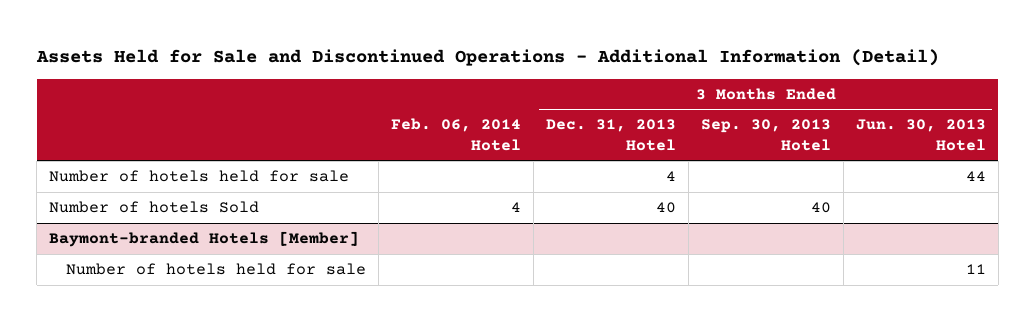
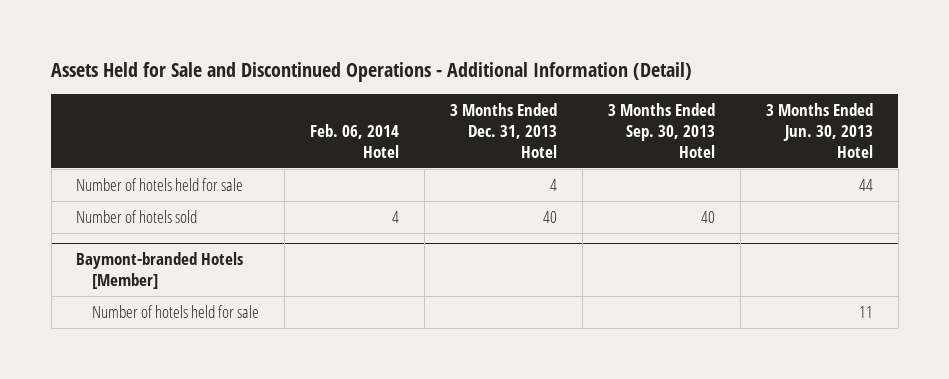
[49,201,260,214] Number of hotels Sold -> [76,210,198,224] Number of hotels sold

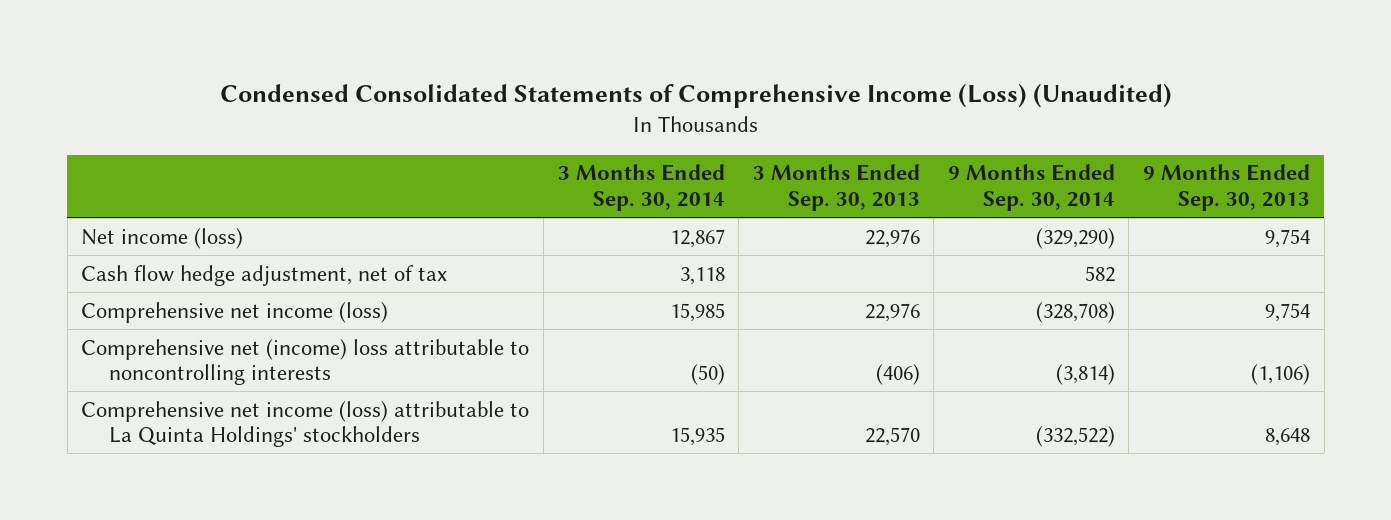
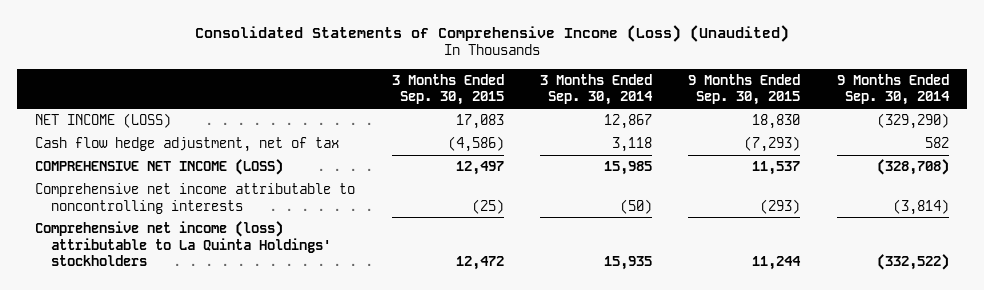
[219,83,1172,109] Condensed Consolidated Statements of Comprehensive Income (Loss) (Unaudited) -> [194,24,789,42] Consolidated Statements of Comprehensive Income (Loss) (Unaudited)
[752,164,920,212] 3 Months Ended Sep. 30, 2013 -> none
[1143,164,1311,212] 9 Months Ended Sep. 30, 2013 -> none
none -> [391,73,504,106] 3 Months Ended Sep. 30, 2015
none -> [688,73,801,106] 9 Months Ended Sep. 30, 2015
[81,227,244,249] Net income (loss) -> [35,113,172,129] NET INCOME (LOSS)
[81,301,389,323] Comprehensive net income (loss) -> [35,159,284,176] COMPREHENSIVE NET INCOME (LOSS)
[81,338,530,386] Comprehensive net (income) loss attributable to noncontrolling interests -> [35,183,356,214] Comprehensive net income attributable to noncontrolling interests

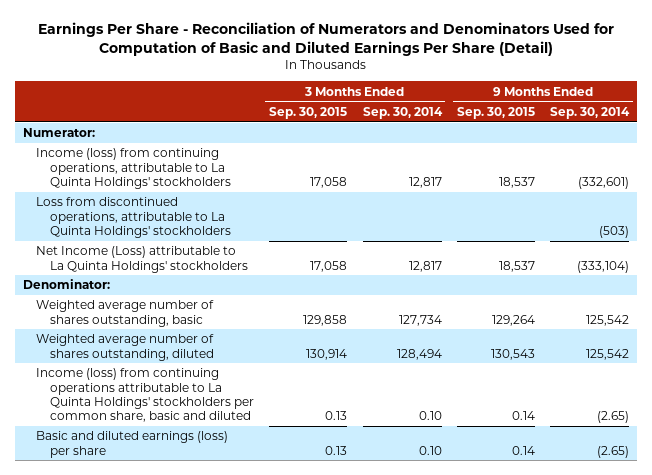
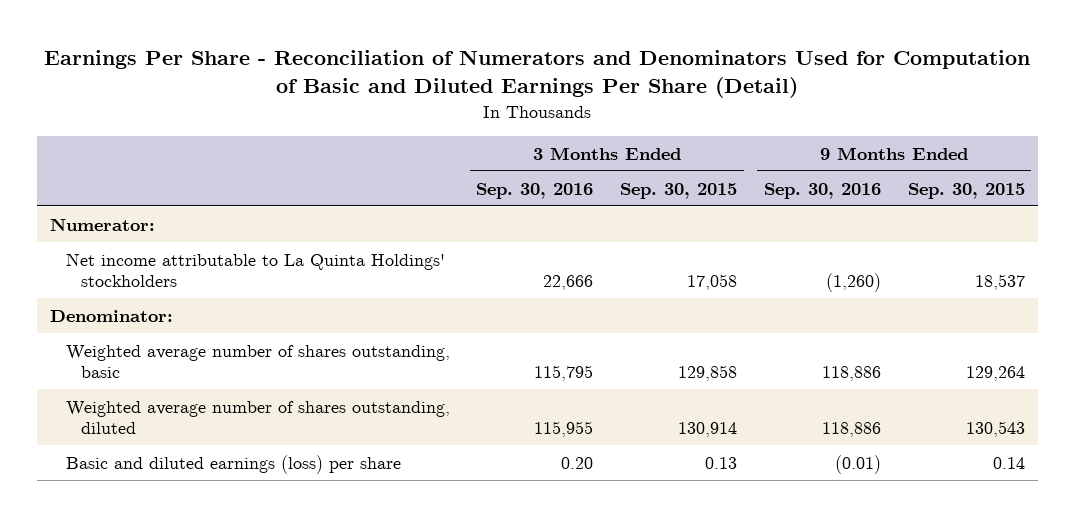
[362,106,443,119] Sep. 30, 2014 -> none
[550,106,631,119] Sep. 30, 2014 -> none
none -> [476,182,594,199] Sep. 30, 2016
none -> [763,182,881,199] Sep. 30, 2016
[36,148,231,189] Income (loss) from continuing operations, attributable to La Quinta Holdings' stockholders -> none
[36,197,231,238] Loss from discontinued operations, attributable to La Quinta Holdings' stockholders -> none
[36,246,248,273] Net Income (Loss) attributable to La Quinta Holdings' stockholders -> [65,252,445,288] Net income attributable to La Quinta Holdings' stockholders
[36,368,254,422] Income (loss) from continuing operations attributable to La Quinta Holdings' stockholders per common share, basic and diluted -> none

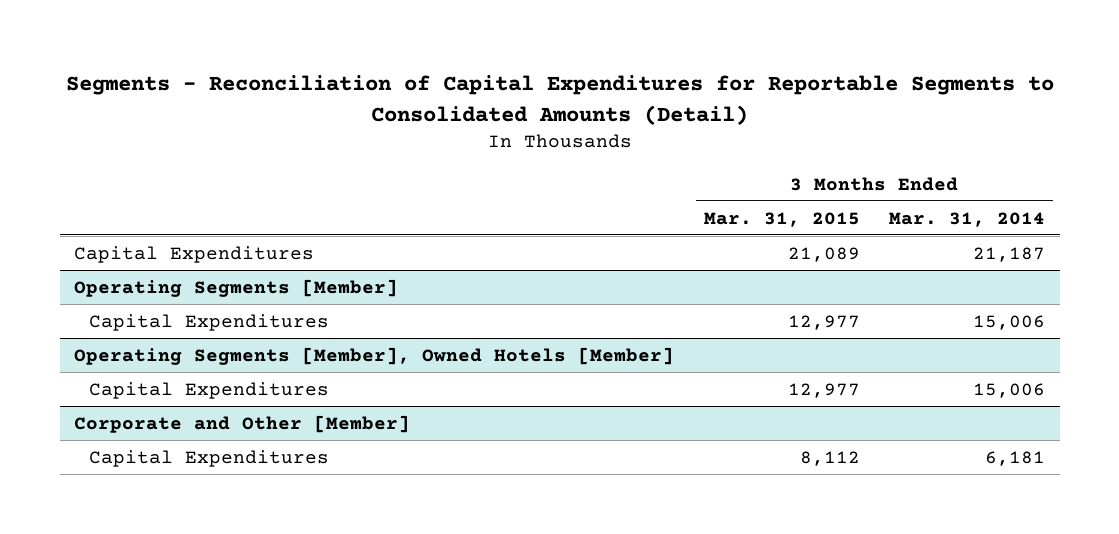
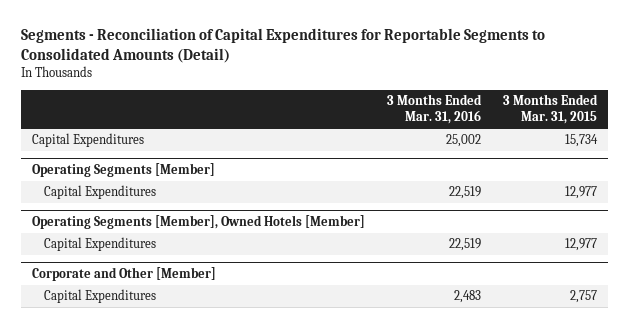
[889,211,1046,227] Mar. 31, 2014 -> none
none -> [386,94,482,125] 3 Months Ended Mar. 31, 2016
[787,246,860,262] 21,089 -> [564,134,598,148] 15,734
[799,450,860,466] 8,112 -> [569,290,597,304] 2,757

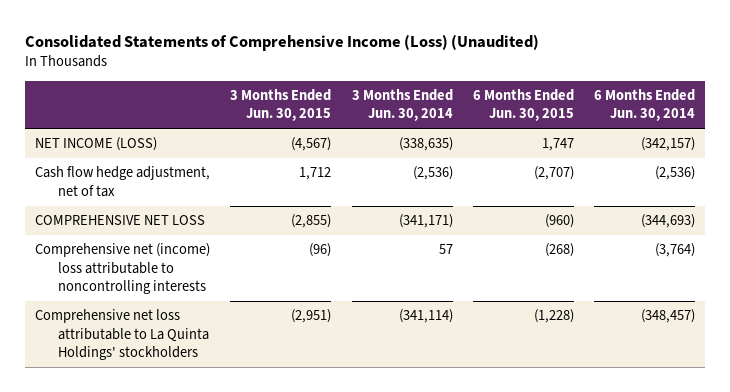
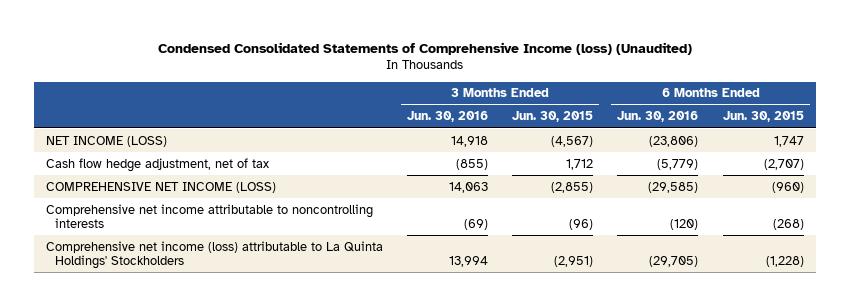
[24,34,539,52] Consolidated Statements of Comprehensive Income (Loss) (Unaudited) -> [157,41,692,55] Condensed Consolidated Statements of Comprehensive Income (loss) (Unaudited)
[351,88,453,122] 3 Months Ended Jun. 30, 2014 -> none
[594,88,696,122] 6 Months Ended Jun. 30, 2014 -> none
none -> [407,111,489,123] Jun. 30, 2016
none -> [617,111,699,123] Jun. 30, 2016
[35,215,206,226] COMPREHENSIVE NET LOSS -> [45,181,276,193] COMPREHENSIVE NET INCOME (LOSS)
[35,243,211,295] Comprehensive net (income) loss attributable to noncontrolling interests -> [45,203,373,228] Comprehensive net income attributable to noncontrolling interests
[35,309,209,361] Comprehensive net loss attributable to La Quinta Holdings' stockholders -> [45,240,383,269] Comprehensive net income (loss) attributable to La Quinta Holdings' Stockholders

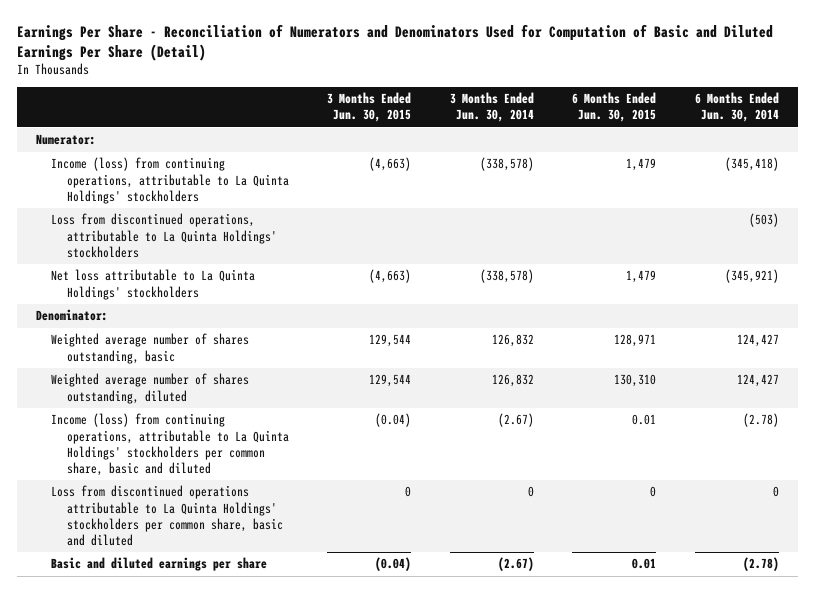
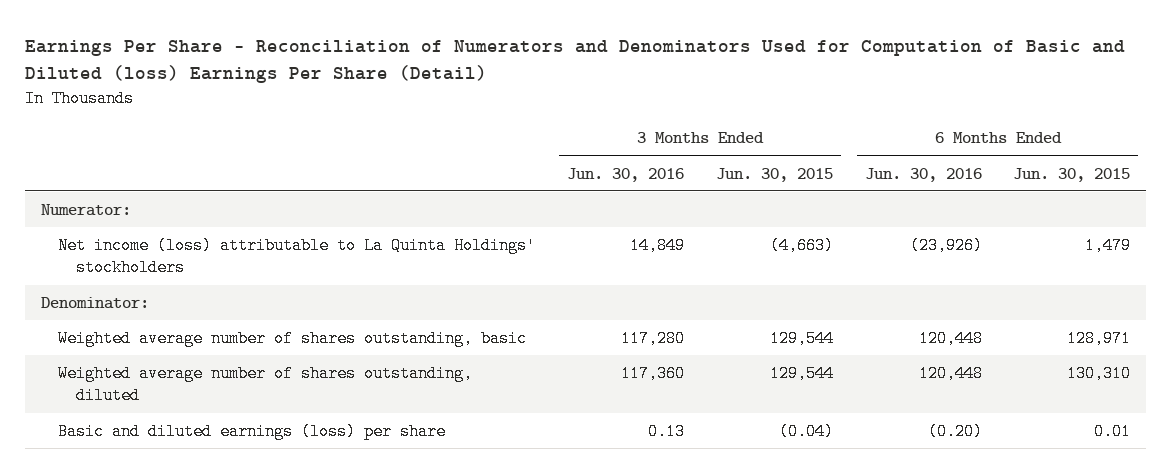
[16,23,773,61] Earnings Per Share - Reconciliation of Numerators and Denominators Used for Computation of Basic and Diluted Earnings Per Share (Detail) -> [25,40,1126,84] Earnings Per Share - Reconciliation of Numerators and Denominators Used for Computation of Basic and Diluted (loss) Earnings Per Share (Detail)
[449,92,534,123] 3 Months Ended Jun. 30, 2014 -> none
[694,92,779,123] 6 Months Ended Jun. 30, 2014 -> none
none -> [567,167,685,182] Jun. 30, 2016
none -> [864,167,982,182] Jun. 30, 2016
[51,157,289,204] Income (loss) from continuing operations, attributable to La Quinta Holdings' stockholders -> none
[51,213,277,258] Loss from discontinued operations, attributable to La Quinta Holdings' stockholders -> none
[51,269,256,300] Net loss attributable to La Quinta Holdings' stockholders -> [58,236,537,277] Net income (loss) attributable to La Quinta Holdings' stockholders
[51,413,289,476] Income (loss) from continuing operations, attributable to La Quinta Holdings' stockholders per common share, basic and diluted -> none
[51,485,283,546] Loss from discontinued operations attributable to La Quinta Holdings' stockholders per common share, basic and diluted -> none
[51,557,268,572] Basic and diluted earnings per share -> [58,422,447,440] Basic and diluted earnings (loss) per share

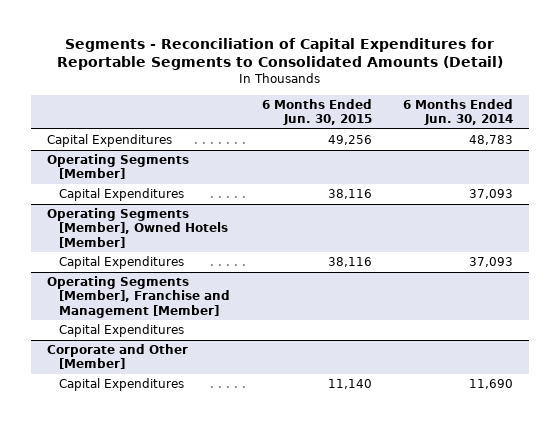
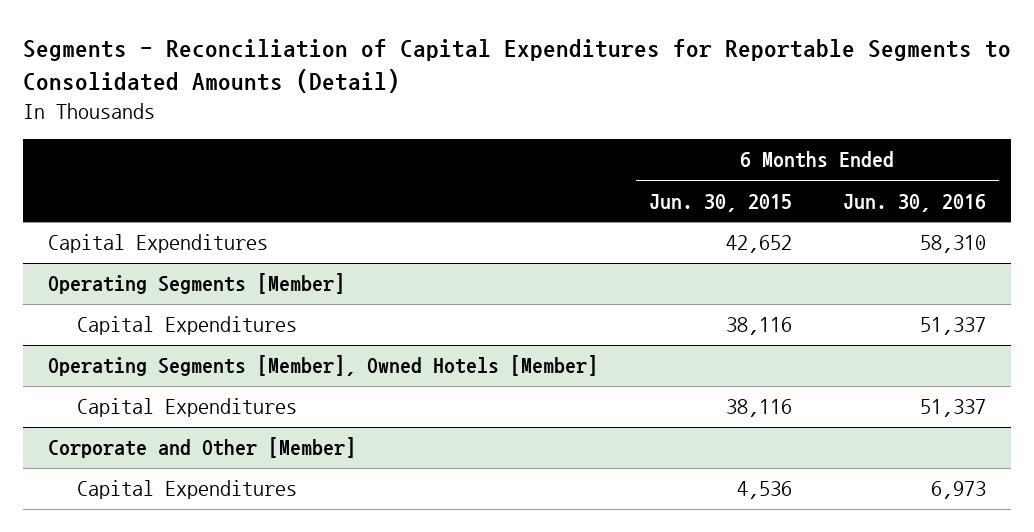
[403,98,514,125] 6 Months Ended Jun. 30, 2014 -> none
none -> [842,193,986,212] Jun. 30, 2016
[327,135,372,146] 49,256 -> [726,235,793,254] 42,652
[46,276,230,318] Operating Segments [Member], Franchise and Management [Member] -> none
[58,324,184,338] Capital Expenditures -> none
[327,379,372,390] 11,140 -> [737,481,793,500] 4,536

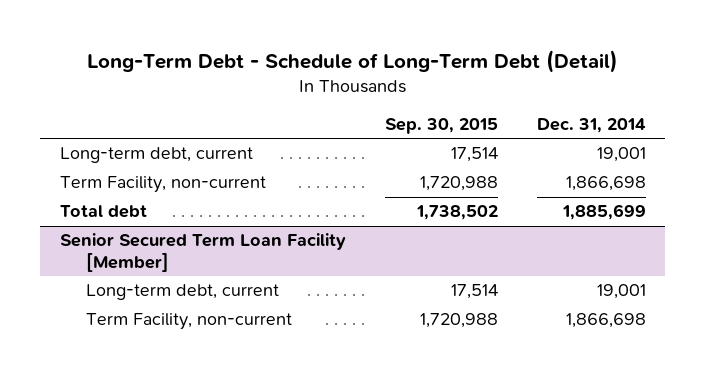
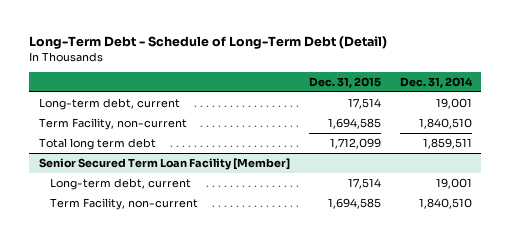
[384,117,498,134] Sep. 30, 2015 -> none
none -> [308,77,381,89] Dec. 31, 2015
[565,176,646,192] 1,866,698 -> [418,117,472,129] 1,840,510
[59,205,147,219] Total debt -> [38,137,156,150] Total long term debt
[561,204,646,221] 1,885,699 -> [422,137,472,149] 1,859,511
[565,313,646,329] 1,866,698 -> [418,197,472,209] 1,840,510

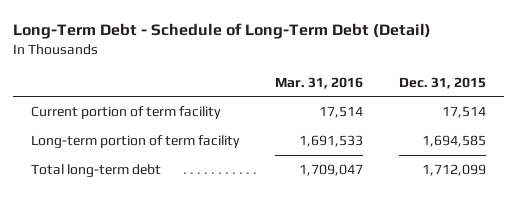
[399,77,473,89] Dec. 31, 2014 -> none
none -> [274,76,363,89] Mar. 31, 2016
[38,157,290,170] Senior Secured Term Loan Facility [Member] -> none
[49,177,191,190] Long-term debt, current -> none
[49,197,198,210] Term Facility, non-current -> none
[38,97,180,110] Long-term debt, current -> [31,105,222,119] Current portion of term facility
[38,117,187,130] Term Facility, non-current -> [31,134,241,149] Long-term portion of term facility
[38,137,156,150] Total long term debt -> [31,163,162,178] Total long-term debt

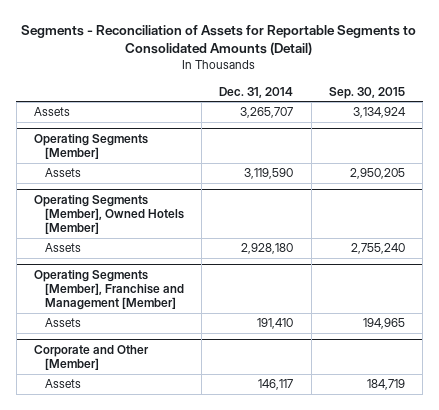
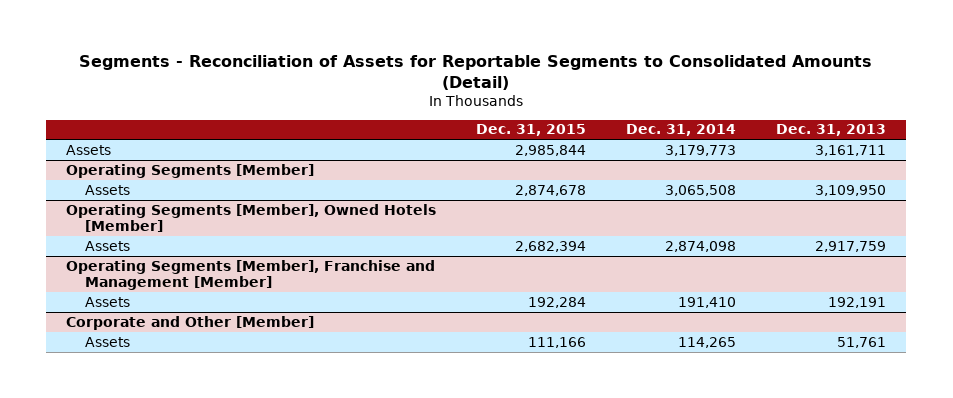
[328,86,405,99] Sep. 30, 2015 -> none
none -> [476,124,587,137] Dec. 31, 2015
none -> [776,124,887,137] Dec. 31, 2013
[240,107,294,119] 3,265,707 -> [665,144,737,156] 3,179,773
[244,168,294,180] 3,119,590 -> [665,184,737,196] 3,065,508
[241,243,294,255] 2,928,180 -> [665,240,737,252] 2,874,098
[258,379,294,391] 146,117 -> [678,336,737,348] 114,265

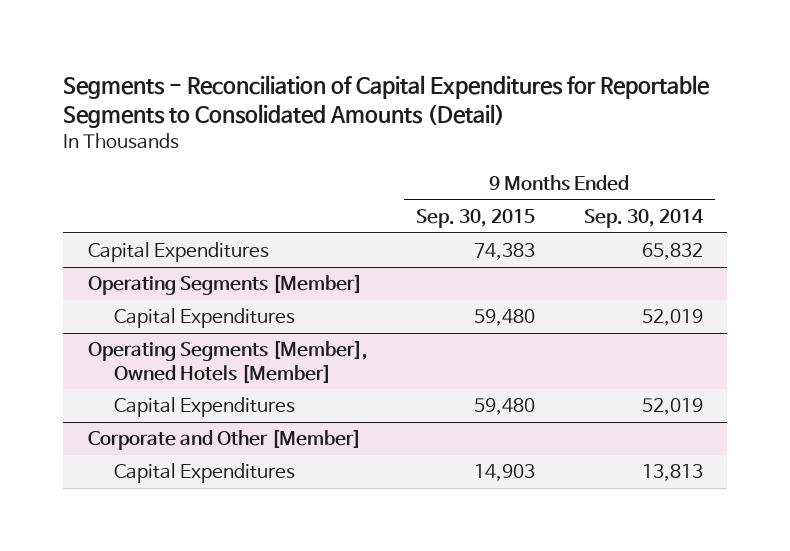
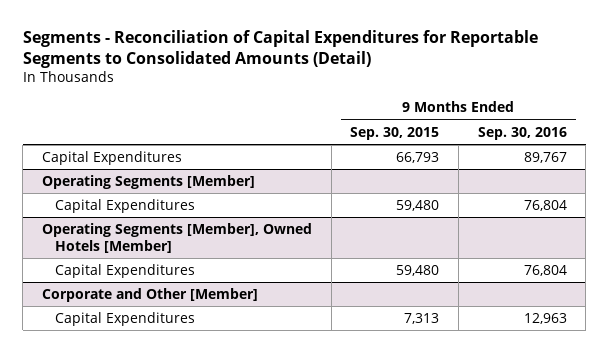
[583,209,704,229] Sep. 30, 2014 -> none
none -> [477,126,567,140] Sep. 30, 2016
[474,243,536,261] 74,383 -> [396,151,440,163] 66,793
[474,464,536,482] 14,903 -> [404,312,440,324] 7,313

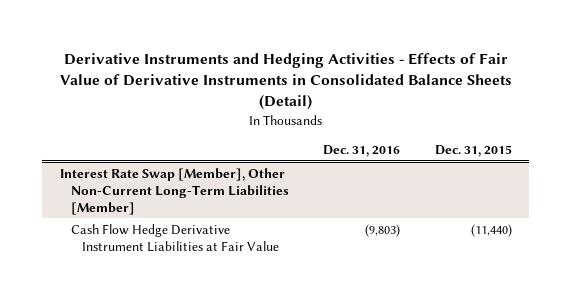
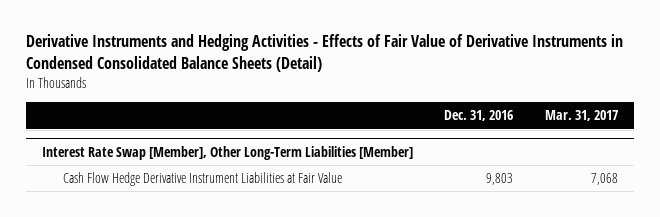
[59,52,512,111] Derivative Instruments and Hedging Activities - Effects of Fair Value of Derivative Instruments in Consolidated Balance Sheets (Detail) -> [25,34,623,73] Derivative Instruments and Hedging Activities - Effects of Fair Value of Derivative Instruments in Condensed Consolidated Balance Sheets (Detail)
[434,144,512,157] Dec. 31, 2015 -> none
none -> [545,110,619,122] Mar. 31, 2017
[59,167,289,215] Interest Rate Swap [Member], Other Non-Current Long-Term Liabilities [Member] -> [41,146,413,161] Interest Rate Swap [Member], Other Long-Term Liabilities [Member]
[365,223,401,237] (9,803) -> [486,173,514,186] 9,803

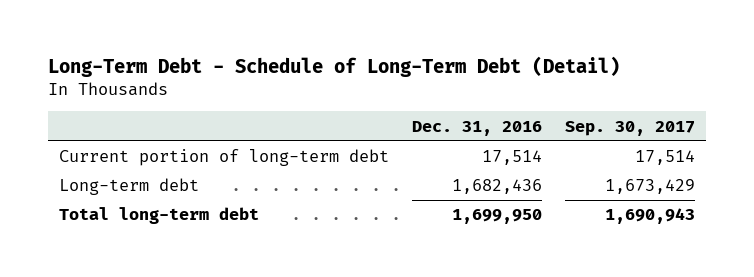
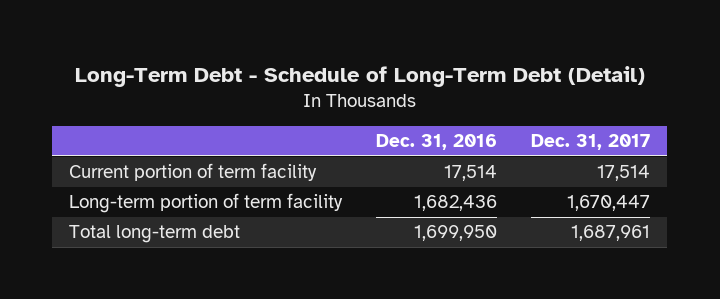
[565,120,696,136] Sep. 30, 2017 -> none
none -> [531,134,651,151] Dec. 31, 2017
[59,149,390,167] Current portion of long-term debt -> [69,163,318,182] Current portion of term facility
[59,178,200,196] Long-term debt -> [69,193,344,214] Long-term portion of term facility

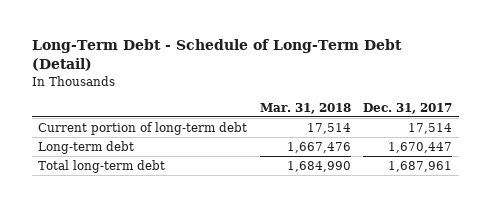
[376,134,498,151] Dec. 31, 2016 -> none
none -> [259,102,351,114] Mar. 31, 2018
[69,163,318,182] Current portion of term facility -> [37,121,247,135] Current portion of long-term debt
[69,193,344,214] Long-term portion of term facility -> [37,140,134,154] Long-term debt

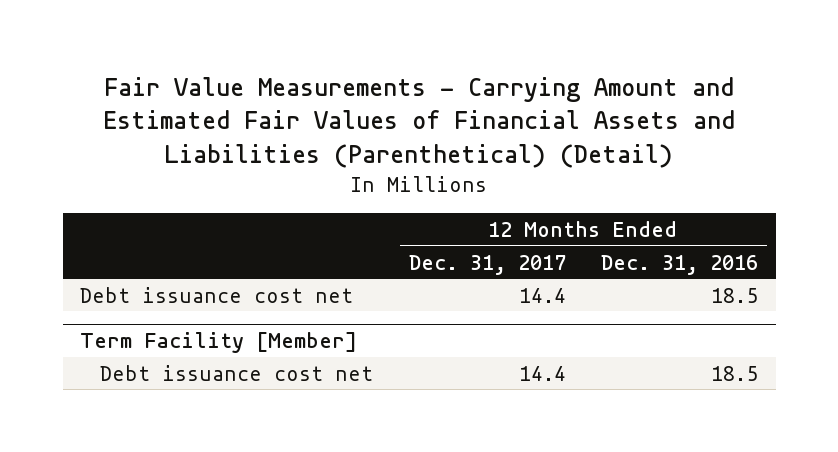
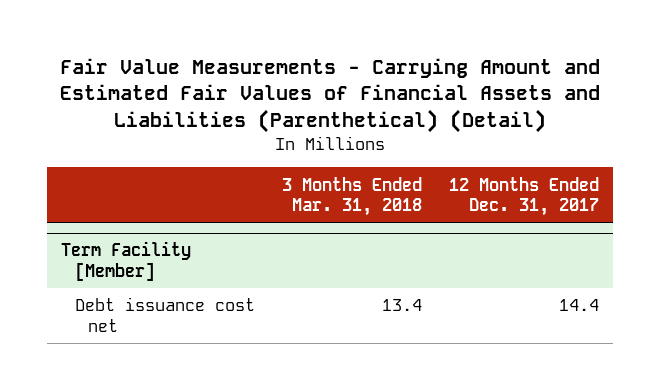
[600,254,758,275] Dec. 31, 2016 -> none
none -> [282,176,423,217] 3 Months Ended Mar. 31, 2018
[80,286,354,303] Debt issuance cost net -> none

